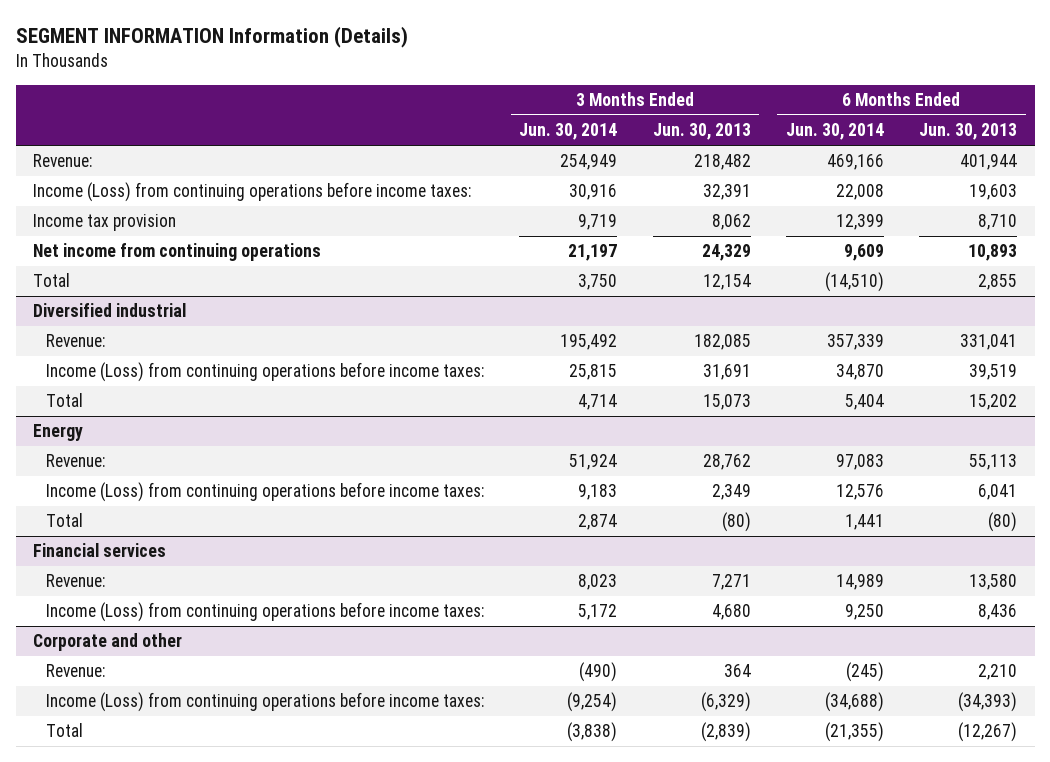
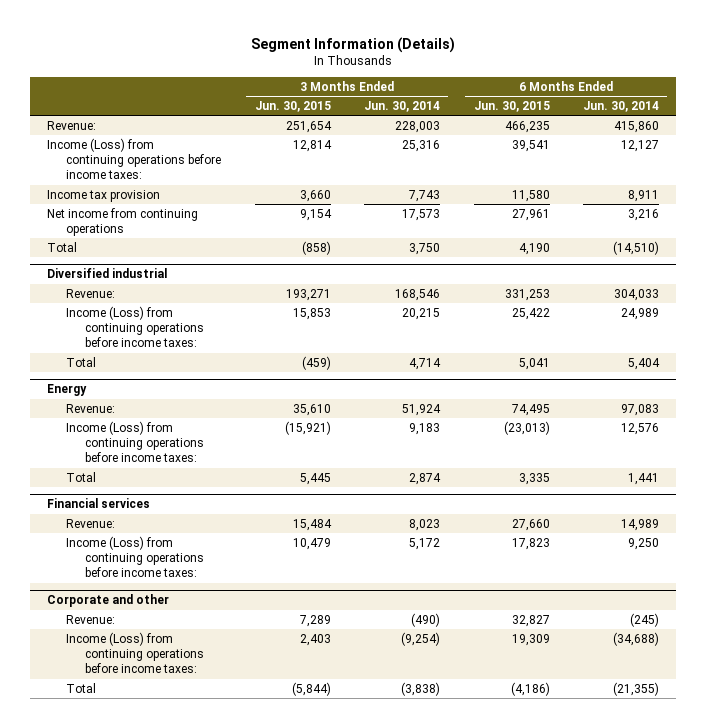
[15,25,408,48] SEGMENT INFORMATION Information (Details) -> [251,37,456,54] Segment Information (Details)
[652,123,751,141] Jun. 30, 2013 -> none
[919,123,1018,141] Jun. 30, 2013 -> none
none -> [254,101,331,113] Jun. 30, 2015
none -> [473,101,550,113] Jun. 30, 2015
[560,154,618,171] 254,949 -> [395,120,441,133] 228,003
[826,154,884,171] 469,166 -> [614,120,660,133] 415,860
[569,184,618,201] 30,916 -> [402,139,441,152] 25,316
[835,184,884,201] 22,008 -> [621,139,660,152] 12,127
[578,214,618,231] 9,719 -> [409,189,441,202] 7,743
[835,214,884,231] 12,399 -> [628,189,660,202] 8,911
[568,244,618,262] 21,197 -> [402,208,441,221] 17,573
[843,244,884,262] 9,609 -> [628,208,660,221] 3,216
[560,334,618,351] 195,492 -> [395,288,441,301] 168,546
[826,334,884,351] 357,339 -> [614,288,660,301] 304,033
[569,364,618,381] 25,815 -> [402,307,441,320] 20,215
[835,364,884,381] 34,870 -> [621,307,660,320] 24,989

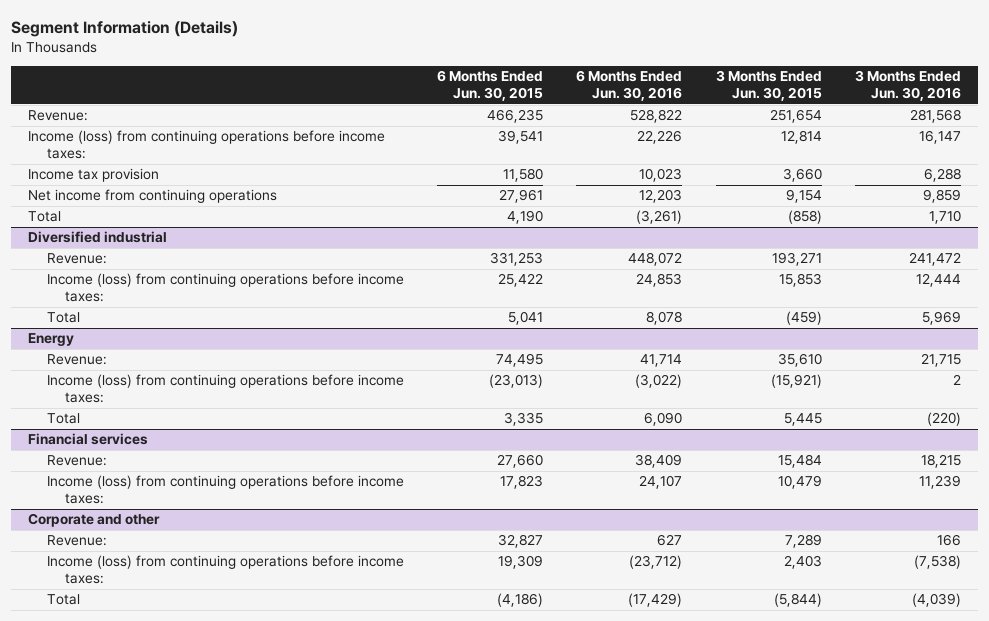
[364,101,441,113] Jun. 30, 2014 -> none
[583,101,660,113] Jun. 30, 2014 -> none
none -> [576,70,683,102] 6 Months Ended Jun. 30, 2016
none -> [855,70,962,102] 3 Months Ended Jun. 30, 2016
[47,137,222,180] Income (Loss) from continuing operations before income taxes: -> [28,130,386,160] Income (loss) from continuing operations before income taxes:
[66,305,204,348] Income (Loss) from continuing operations before income taxes: -> [46,273,404,303] Income (loss) from continuing operations before income taxes:
[66,420,204,463] Income (Loss) from continuing operations before income taxes: -> [46,374,404,404] Income (loss) from continuing operations before income taxes:
[66,535,204,578] Income (Loss) from continuing operations before income taxes: -> [46,475,404,505] Income (loss) from continuing operations before income taxes:
[66,631,204,674] Income (Loss) from continuing operations before income taxes: -> [46,555,404,585] Income (loss) from continuing operations before income taxes:

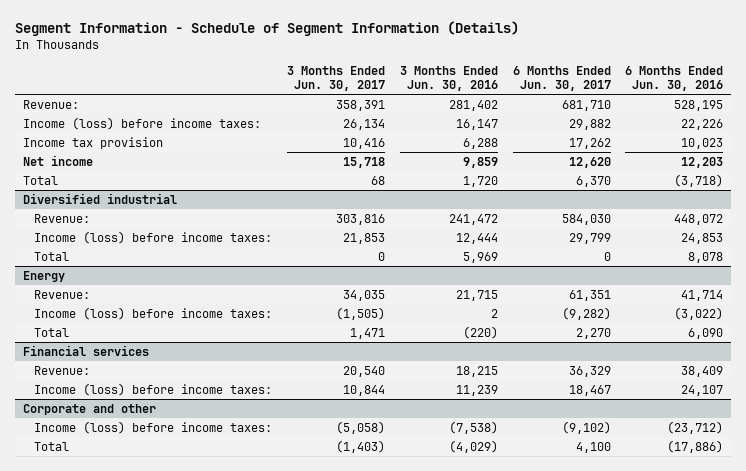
[11,21,239,38] Segment Information (Details) -> [15,21,520,37] Segment Information - Schedule of Segment Information (Details)
[436,70,543,102] 6 Months Ended Jun. 30, 2015 -> none
[715,70,822,102] 3 Months Ended Jun. 30, 2015 -> none
none -> [286,66,385,91] 3 Months Ended Jun. 30, 2017
none -> [512,66,611,91] 6 Months Ended Jun. 30, 2017
[630,109,683,124] 528,822 -> [674,99,724,111] 528,195
[910,109,962,124] 281,568 -> [448,99,498,111] 281,402
[28,130,386,160] Income (loss) from continuing operations before income taxes: -> [22,116,261,130] Income (loss) before income taxes:
[28,189,278,204] Net income from continuing operations -> [22,154,93,166] Net income
[636,210,683,225] (3,261) -> [674,173,724,187] (3,718)
[929,210,962,225] 1,710 -> [462,175,498,187] 1,720
[46,273,404,303] Income (loss) from continuing operations before income taxes: -> [34,230,273,244] Income (loss) before income taxes:
[46,374,404,404] Income (loss) from continuing operations before income taxes: -> [34,306,273,320] Income (loss) before income taxes:
[46,475,404,505] Income (loss) from continuing operations before income taxes: -> [34,382,273,396] Income (loss) before income taxes:
[46,535,107,547] Revenue: -> none
[46,555,404,585] Income (loss) from continuing operations before income taxes: -> [34,420,273,434] Income (loss) before income taxes:
[628,593,683,608] (17,429) -> [667,439,724,453] (17,886)
[912,593,962,608] (4,039) -> [448,439,498,453] (4,029)

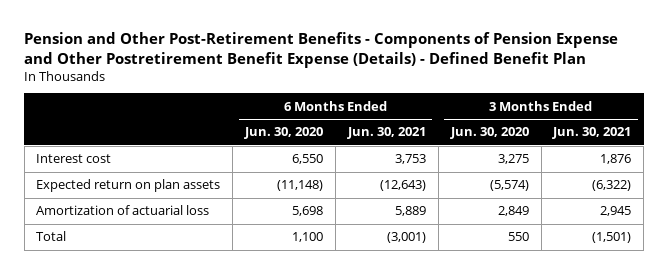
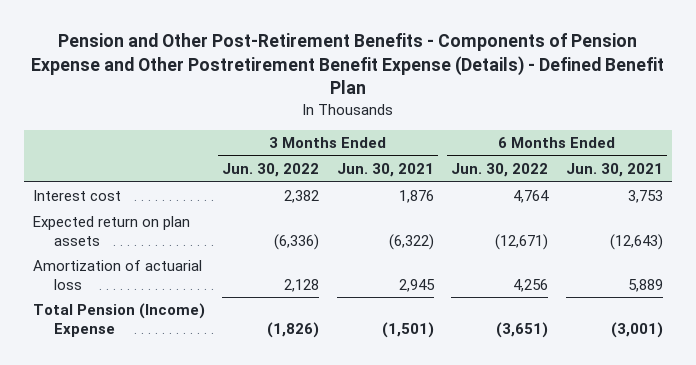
[244,127,324,140] Jun. 30, 2020 -> none
[449,127,529,140] Jun. 30, 2020 -> none
none -> [222,163,320,178] Jun. 30, 2022
none -> [451,163,549,178] Jun. 30, 2022
[36,231,67,242] Total -> [32,303,205,337] Total Pension (Income) Expense

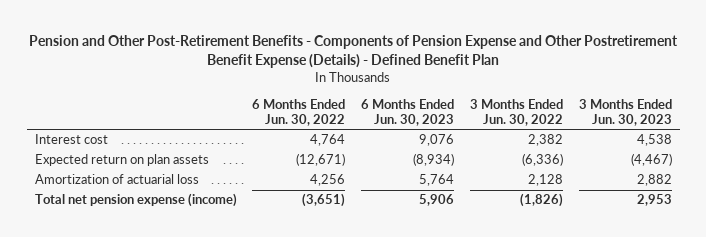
[336,163,434,178] Jun. 30, 2021 -> none
[565,163,663,178] Jun. 30, 2021 -> none
none -> [361,98,455,126] 6 Months Ended Jun. 30, 2023
none -> [578,98,672,126] 3 Months Ended Jun. 30, 2023
[32,303,205,337] Total Pension (Income) Expense -> [34,193,237,208] Total net pension expense (income)

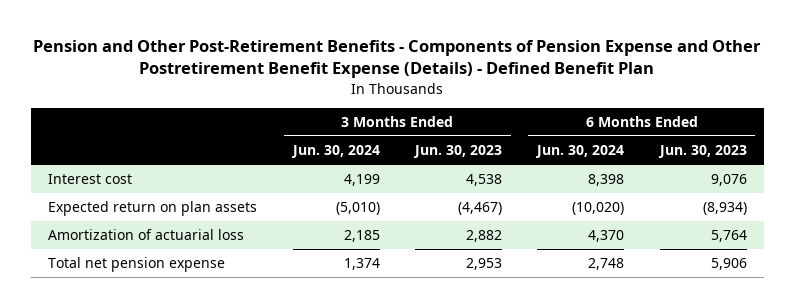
[252,98,346,126] 6 Months Ended Jun. 30, 2022 -> none
[469,98,563,126] 3 Months Ended Jun. 30, 2022 -> none
none -> [290,145,380,159] Jun. 30, 2024
none -> [535,145,625,159] Jun. 30, 2024
[34,193,237,208] Total net pension expense (income) -> [48,257,226,273] Total net pension expense

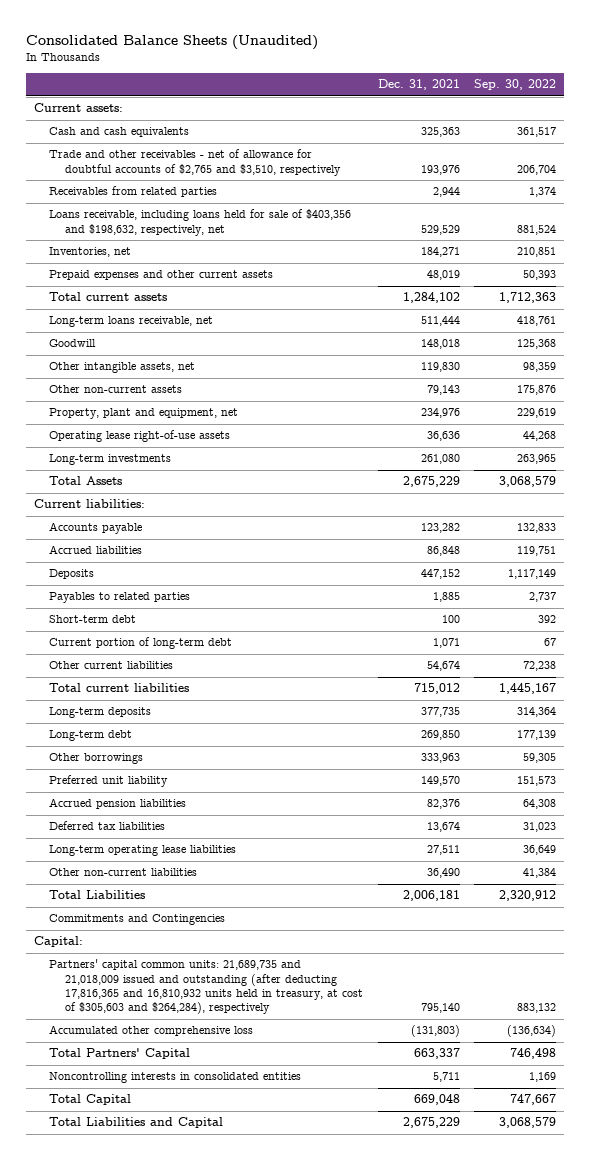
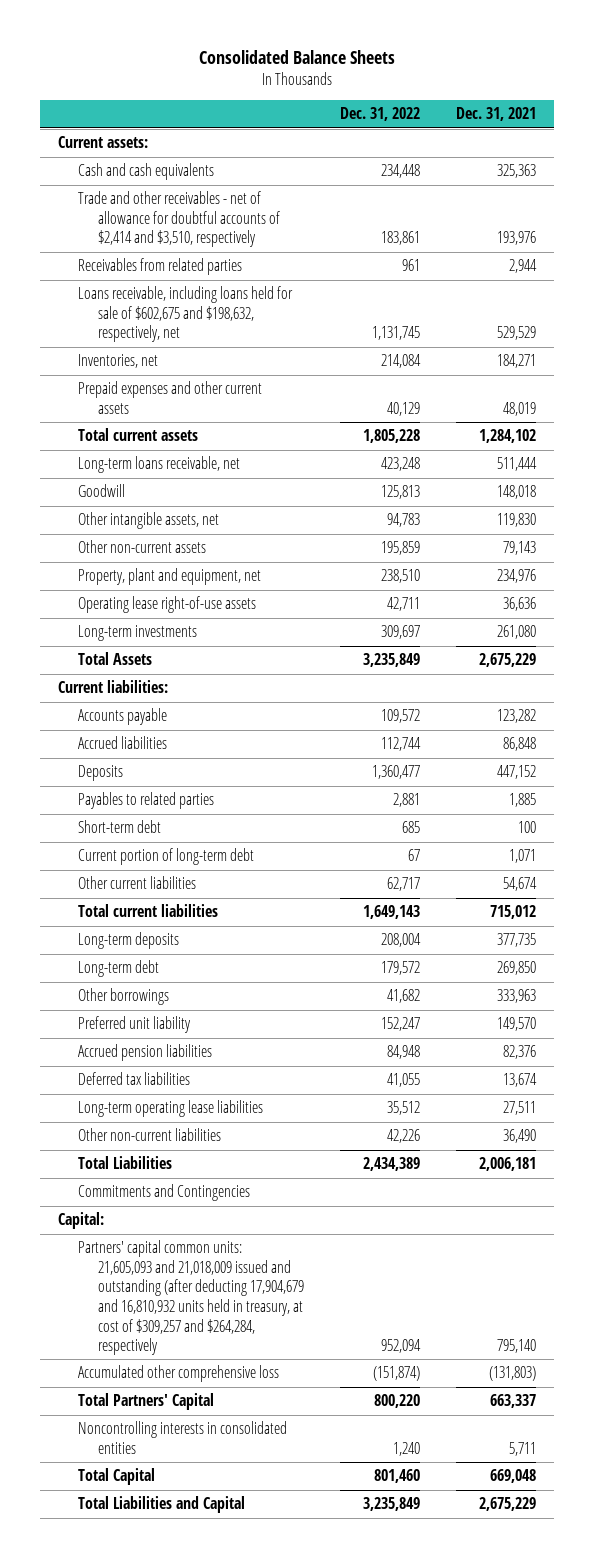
[26,34,319,50] Consolidated Balance Sheets (Unaudited) -> [198,49,395,64] Consolidated Balance Sheets
[474,79,557,91] Sep. 30, 2022 -> none
none -> [340,107,421,122] Dec. 31, 2022
[49,149,341,176] Trade and other receivables - net of allowance for doubtful accounts of $2,765 and $3,510, respectively -> [77,191,281,248] Trade and other receivables - net of allowance for doubtful accounts of $2,414 and $3,510, respectively
[49,209,352,236] Loans receivable, including loans held for sale of $403,356 and $198,632, respectively, net -> [77,286,293,343] Loans receivable, including loans held for sale of $602,675 and $198,632, respectively, net
[49,959,363,1015] Partners' capital common units: 21,689,735 and 21,018,009 issued and outstanding (after deducting 17,816,365 and 16,810,932 units held in treasury, at cost of $305,603 and $264,284), respectively -> [77,1240,305,1356] Partners' capital common units: 21,605,093 and 21,018,009 issued and outstanding (after deducting 17,904,679 and 16,810,932 units held in treasury, at cost of $309,257 and $264,284, respectively

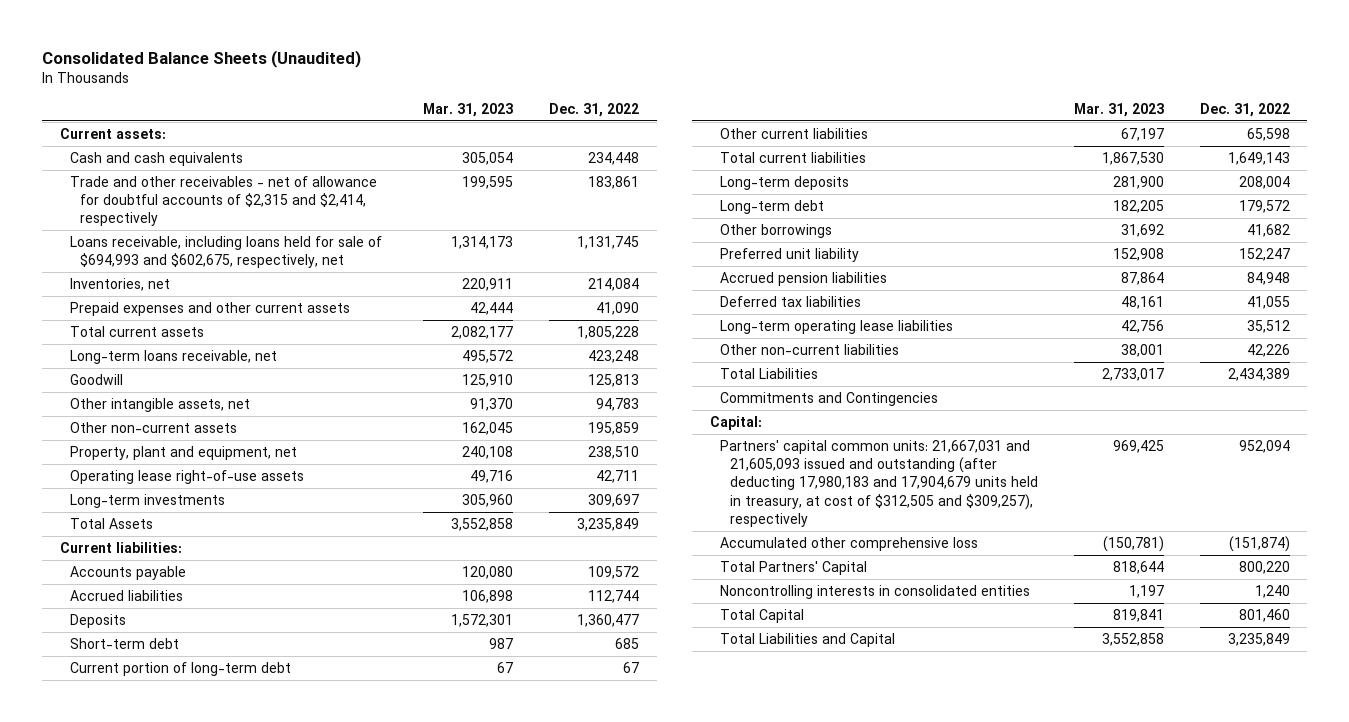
[198,49,395,64] Consolidated Balance Sheets -> [41,49,361,68] Consolidated Balance Sheets (Unaudited)
[456,107,537,122] Dec. 31, 2021 -> none
none -> [423,103,514,118] Mar. 31, 2023
[77,258,242,276] Receivables from related parties -> none
[77,191,281,248] Trade and other receivables - net of allowance for doubtful accounts of $2,414 and $3,510, respectively -> [69,175,377,227] Trade and other receivables - net of allowance for doubtful accounts of $2,315 and $2,414, respectively
[77,286,293,343] Loans receivable, including loans held for sale of $602,675 and $198,632, respectively, net -> [69,235,382,269] Loans receivable, including loans held for sale of $694,993 and $602,675, respectively, net
[387,401,421,416] 40,129 -> [596,301,640,315] 41,090
[77,792,214,810] Payables to related parties -> none
[387,877,421,892] 62,717 -> [1246,127,1290,141] 65,598
[77,1240,305,1356] Partners' capital common units: 21,605,093 and 21,018,009 issued and outstanding (after deducting 17,904,679 and 16,810,932 units held in treasury, at cost of $309,257 and $264,284, respectively -> [720,439,1039,527] Partners' capital common units: 21,667,031 and 21,605,093 issued and outstanding (after deducting 17,980,183 and 17,904,679 units held in treasury, at cost of $312,505 and $309,257), respectively

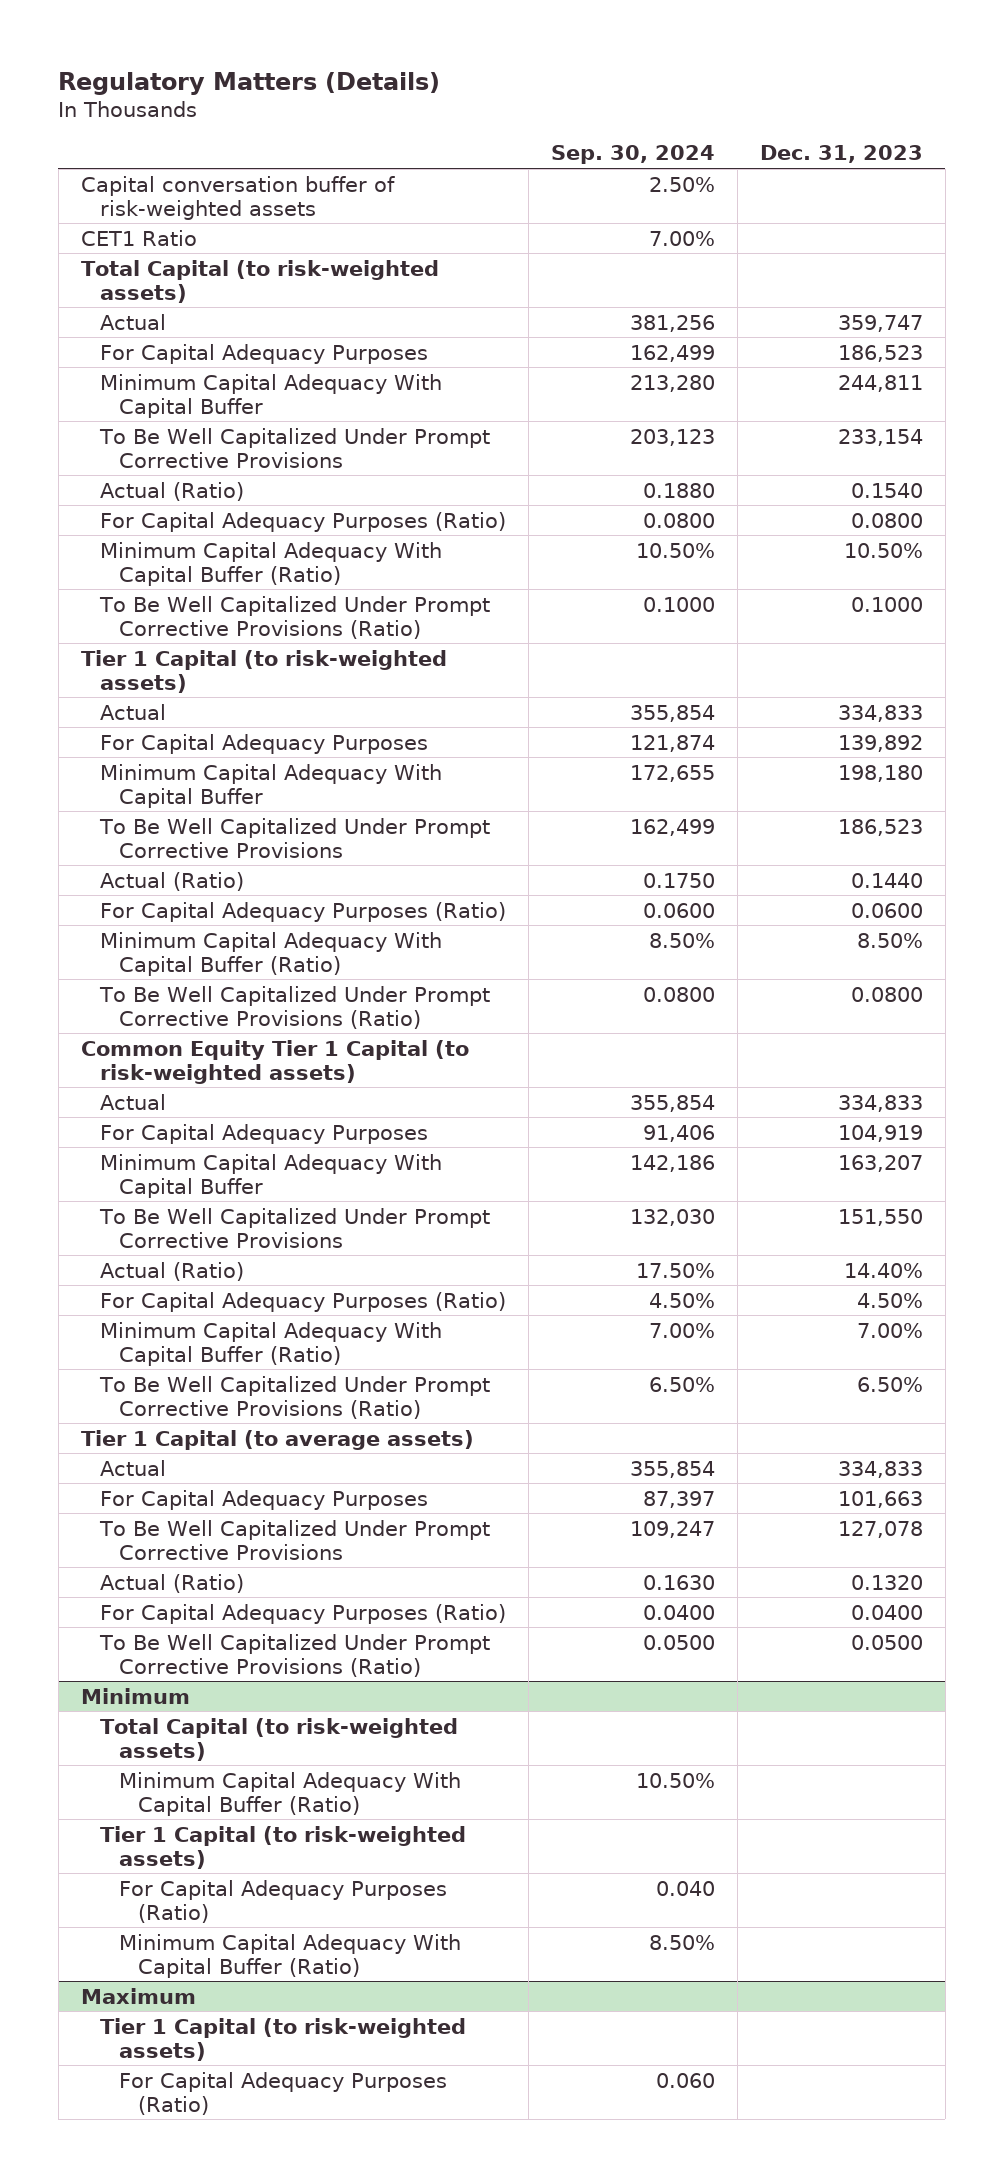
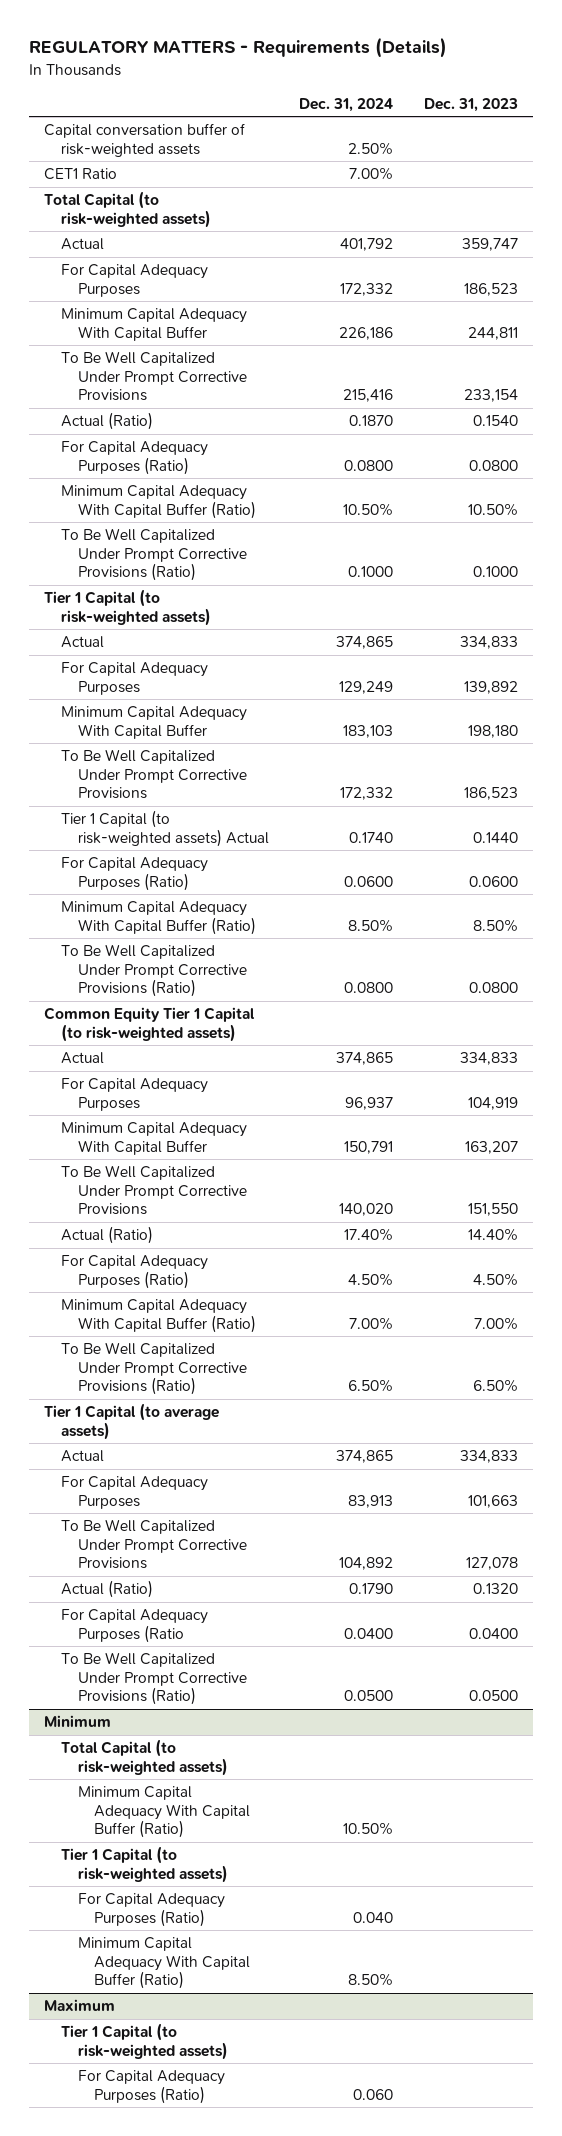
[58,71,441,95] Regulatory Matters (Details) -> [29,37,448,59] REGULATORY MATTERS - Requirements (Details)
[550,145,715,165] Sep. 30, 2024 -> none
none -> [299,97,394,112] Dec. 31, 2024
[99,871,244,891] Actual (Ratio) -> [60,810,269,847] Tier 1 Capital (to risk-weighted assets) Actual
[99,1603,506,1624] For Capital Adequacy Purposes (Ratio) -> [60,1609,208,1643] For Capital Adequacy Purposes (Ratio

